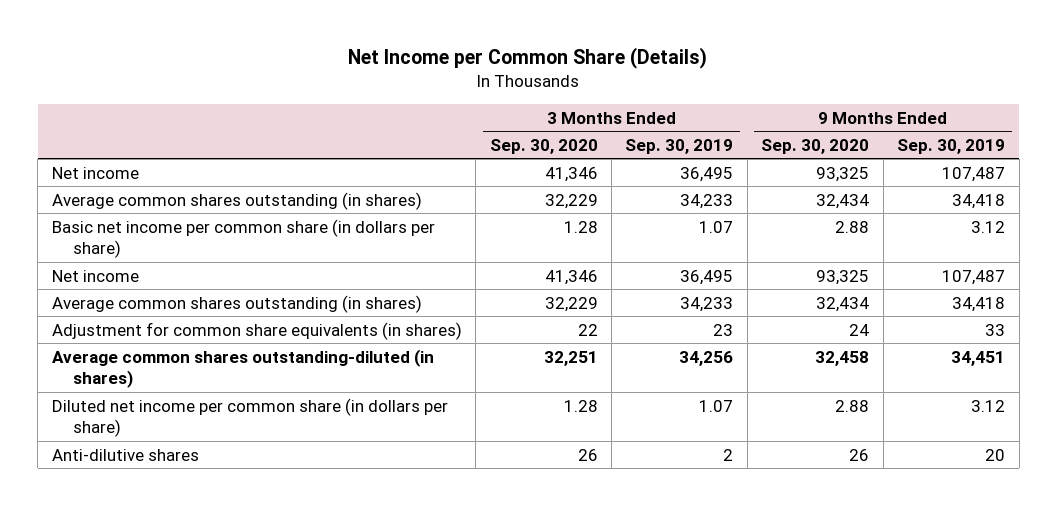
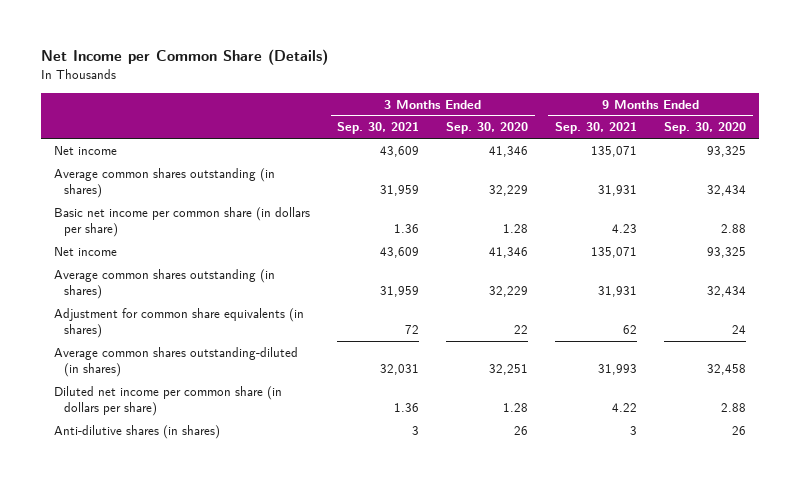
[625,138,734,154] Sep. 30, 2019 -> none
[897,138,1006,154] Sep. 30, 2019 -> none
none -> [337,122,420,135] Sep. 30, 2021
none -> [555,122,638,135] Sep. 30, 2021
[51,448,199,461] Anti-dilutive shares -> [54,425,221,440] Anti-dilutive shares (in shares)

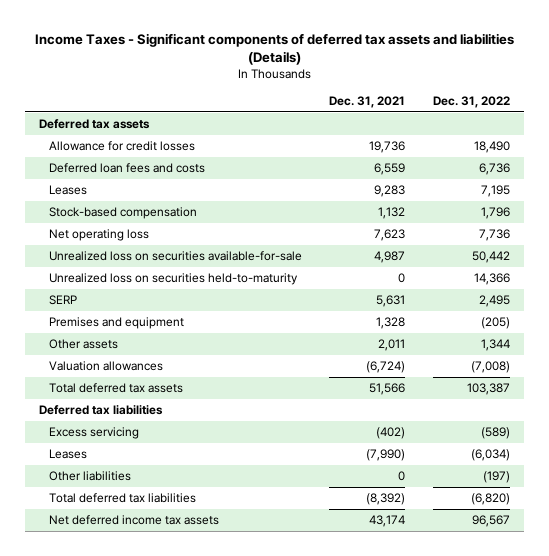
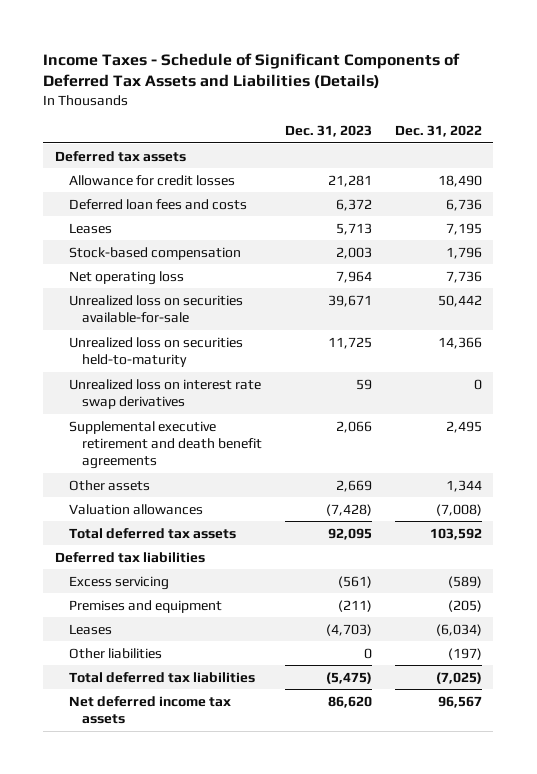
[34,32,514,65] Income Taxes - Significant components of deferred tax assets and liabilities (Details) -> [43,52,461,90] Income Taxes - Schedule of Significant Components of Deferred Tax Assets and Liabilities (Details)
[329,95,406,108] Dec. 31, 2021 -> none
none -> [285,125,373,138] Dec. 31, 2023
none -> [68,378,261,410] Unrealized loss on interest rate swap derivatives
[48,295,77,306] SERP -> [68,420,263,470] Supplemental executive retirement and death benefit agreements
[467,383,511,396] 103,387 -> [429,527,482,540] 103,592
[48,317,184,330] Premises and equipment -> [68,599,222,613] Premises and equipment
[471,493,511,506] (6,820) -> [435,671,482,684] (7,025)

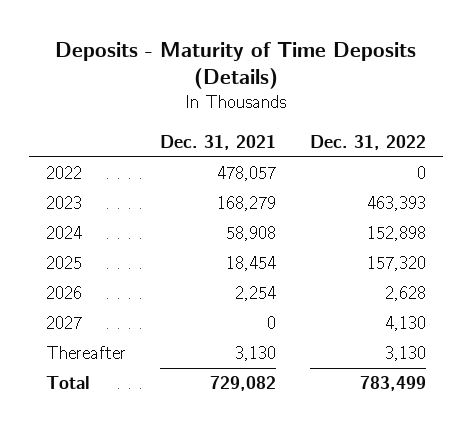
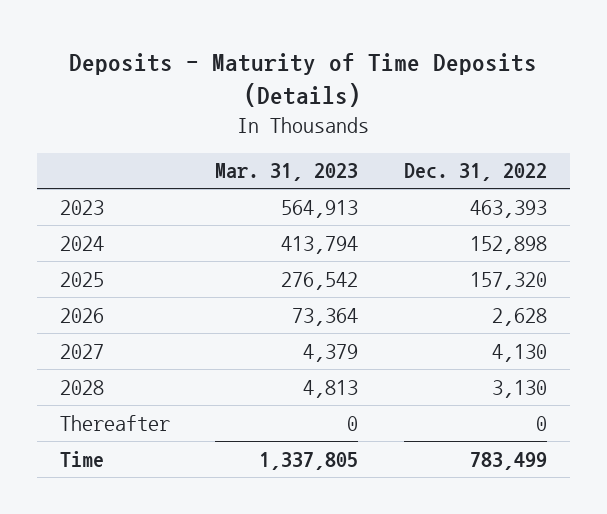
[159,134,276,150] Dec. 31, 2021 -> none
none -> [215,163,359,182] Mar. 31, 2023
[45,166,82,180] 2022 -> none
none -> [59,379,104,395] 2028
[384,346,426,362] 3,130 -> [535,415,547,431] 0
[45,376,90,390] Total -> [59,450,104,467] Time

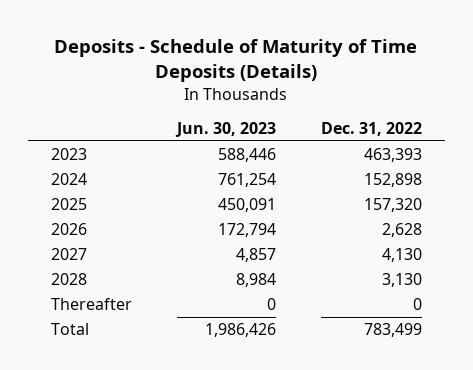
[69,52,538,107] Deposits - Maturity of Time Deposits (Details) -> [54,38,418,82] Deposits - Schedule of Maturity of Time Deposits (Details)
[215,163,359,182] Mar. 31, 2023 -> none
none -> [174,122,276,138] Jun. 30, 2023
[59,450,104,467] Time -> [50,323,89,336] Total

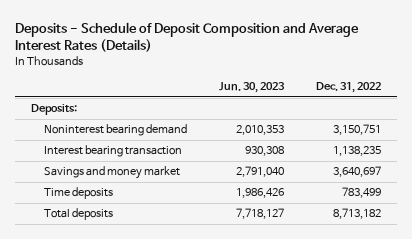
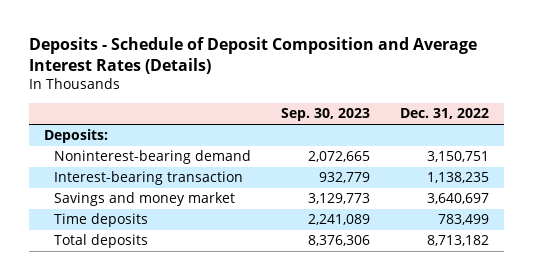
[219,82,286,94] Jun. 30, 2023 -> none
none -> [281,108,371,122] Sep. 30, 2023
[44,124,188,137] Noninterest bearing demand -> [54,150,252,165] Noninterest-bearing demand
[44,145,183,158] Interest bearing transaction -> [54,171,244,186] Interest-bearing transaction

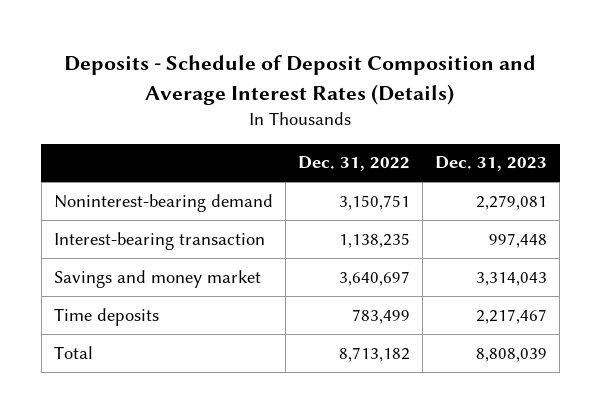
[281,108,371,122] Sep. 30, 2023 -> none
none -> [435,156,548,172] Dec. 31, 2023
[43,129,108,144] Deposits: -> none
[54,234,149,249] Total deposits -> [53,345,93,359] Total

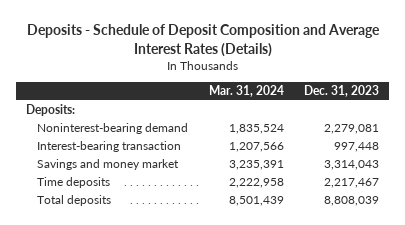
[297,156,410,172] Dec. 31, 2022 -> none
none -> [208,85,284,98] Mar. 31, 2024
none -> [26,104,76,117] Deposits:
[53,345,93,359] Total -> [37,195,112,207] Total deposits

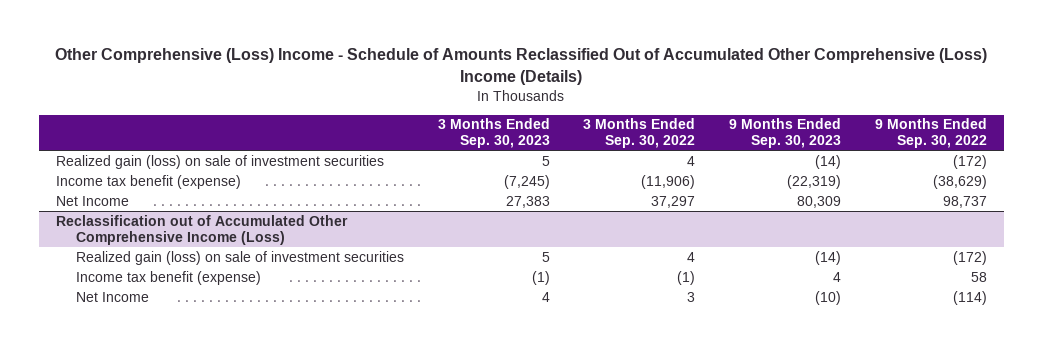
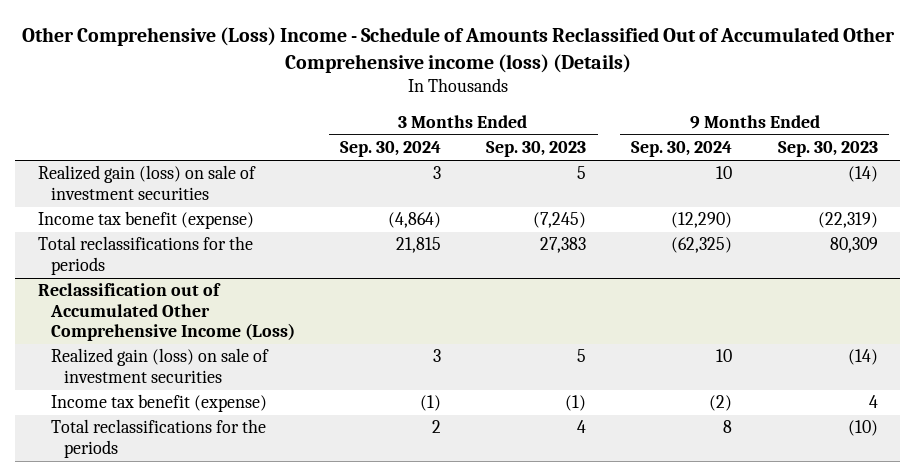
[55,48,988,85] Other Comprehensive (Loss) Income - Schedule of Amounts Reclassified Out of Accumulated Other Comprehensive (Loss) Income (Details) -> [21,27,895,73] Other Comprehensive (Loss) Income - Schedule of Amounts Reclassified Out of Accumulated Other Comprehensive income (loss) (Details)
[583,118,696,149] 3 Months Ended Sep. 30, 2022 -> none
[874,118,987,149] 9 Months Ended Sep. 30, 2022 -> none
none -> [339,141,441,158] Sep. 30, 2024
none -> [631,141,733,158] Sep. 30, 2024
[55,195,129,206] Net Income -> [37,236,253,275] Total reclassifications for the periods
[75,291,149,302] Net Income -> [50,419,266,458] Total reclassifications for the periods

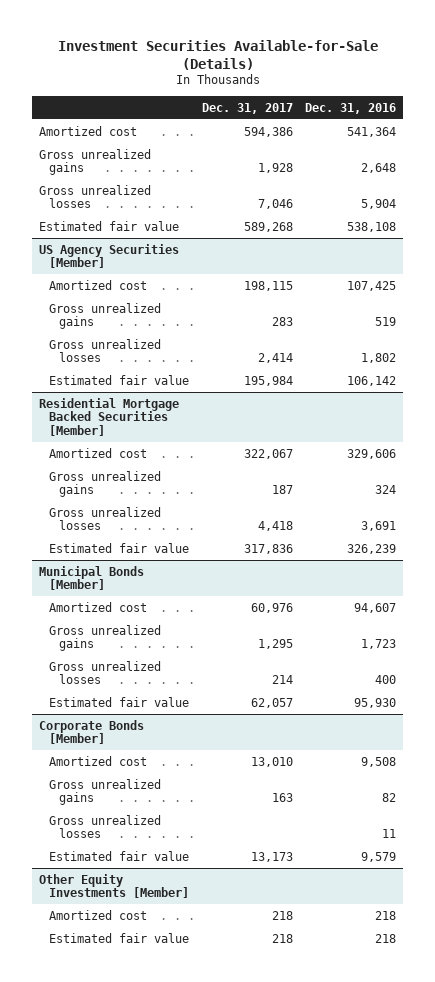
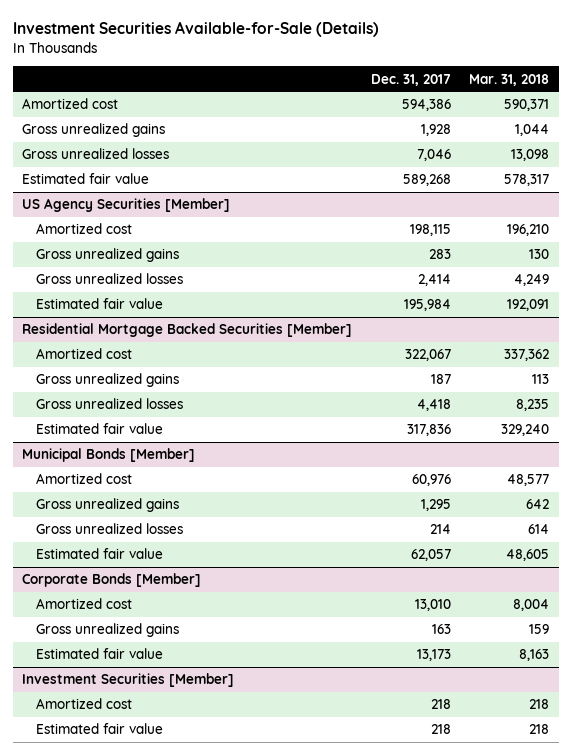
[305,102,397,114] Dec. 31, 2016 -> none
none -> [469,73,550,86] Mar. 31, 2018
[48,814,161,839] Gross unrealized losses -> none
[38,873,189,899] Other Equity Investments [Member] -> [22,673,235,688] Investment Securities [Member]

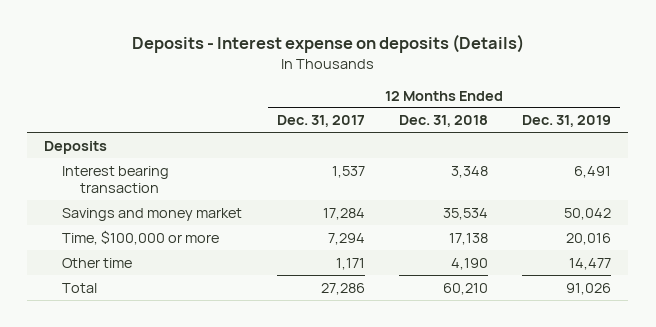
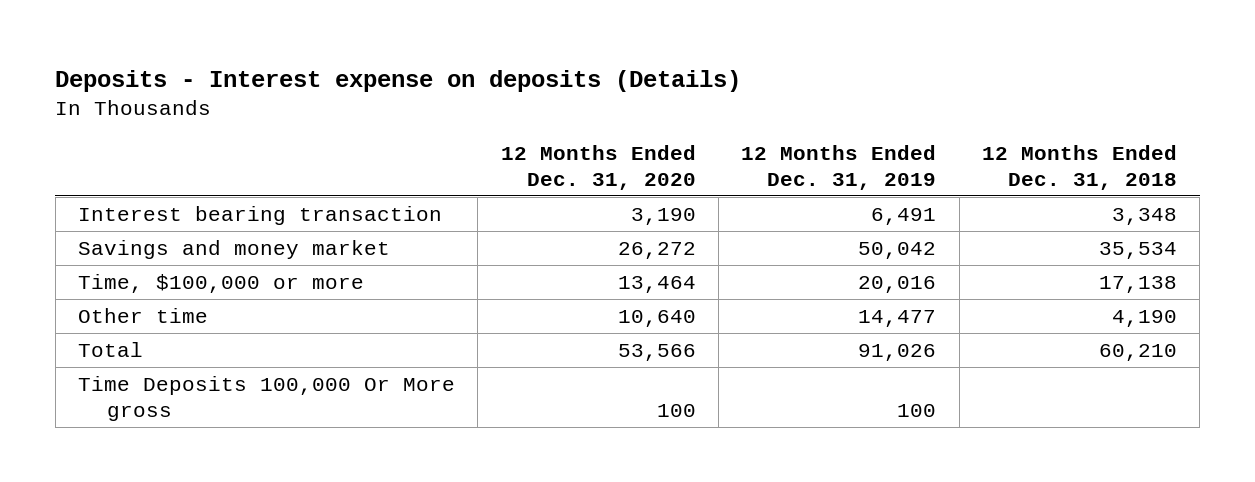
[276,115,365,128] Dec. 31, 2017 -> none
none -> [500,144,696,190] 12 Months Ended Dec. 31, 2020
[44,140,108,154] Deposits -> none
none -> [78,375,456,421] Time Deposits 100,000 Or More gross

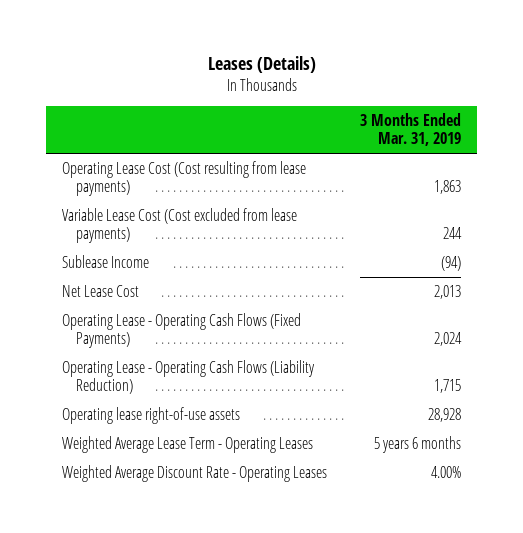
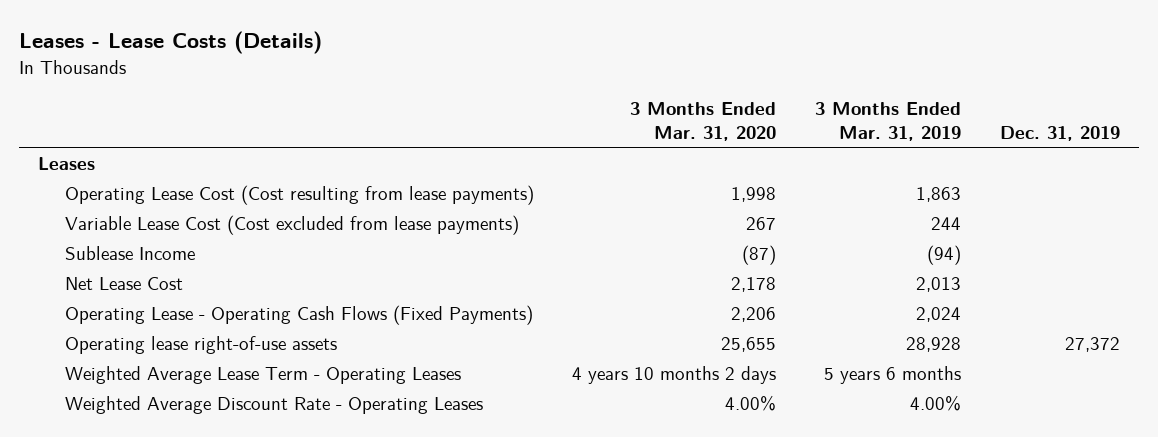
[207,56,316,74] Leases (Details) -> [18,31,322,55] Leases - Lease Costs (Details)
none -> [630,101,777,141] 3 Months Ended Mar. 31, 2020
none -> [999,125,1120,141] Dec. 31, 2019
none -> [38,156,96,170] Leases
[62,359,316,395] Operating Lease - Operating Cash Flows (Liability Reduction) -> none

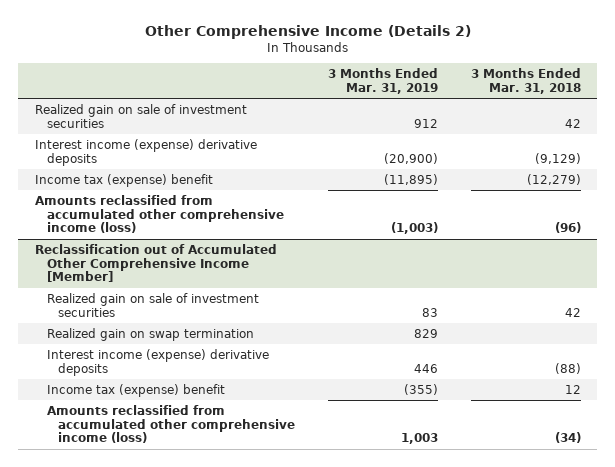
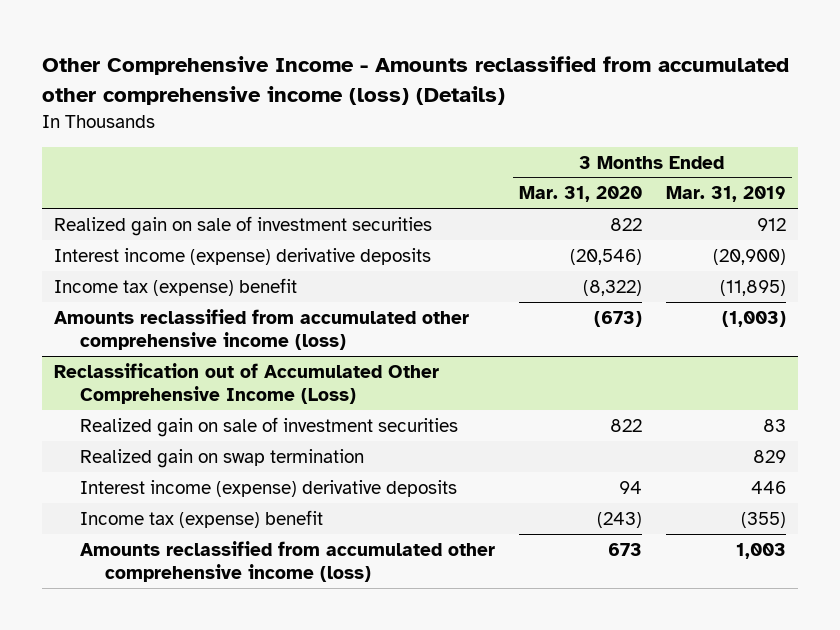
[144,25,471,40] Other Comprehensive Income (Details 2) -> [42,55,790,105] Other Comprehensive Income - Amounts reclassified from accumulated other comprehensive income (loss) (Details)
[470,68,581,95] 3 Months Ended Mar. 31, 2018 -> none
none -> [518,186,642,203] Mar. 31, 2020
[34,243,277,283] Reclassification out of Accumulated Other Comprehensive Income [Member] -> [54,362,440,405] Reclassification out of Accumulated Other Comprehensive Income (Loss)

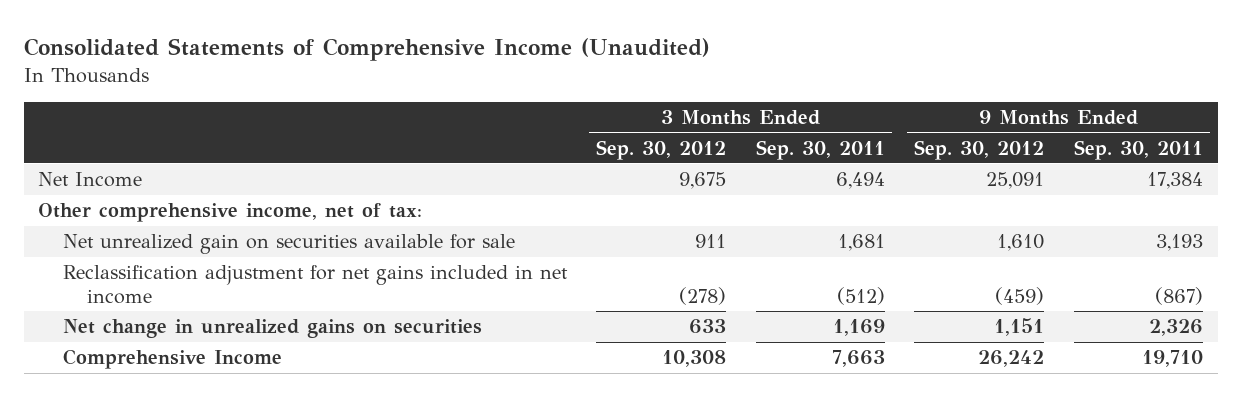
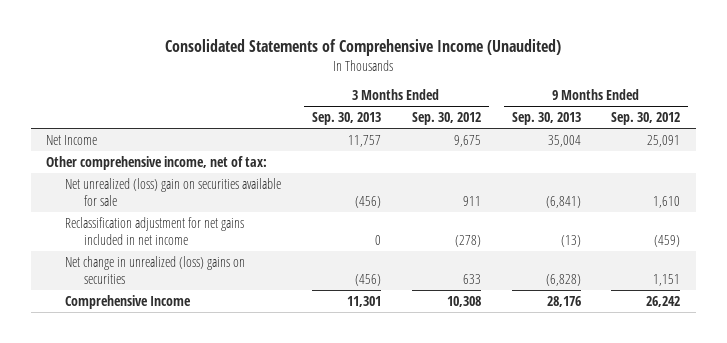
[755,139,885,160] Sep. 30, 2011 -> none
[1074,139,1204,160] Sep. 30, 2011 -> none
none -> [312,112,382,126] Sep. 30, 2013
none -> [511,112,581,126] Sep. 30, 2013
[62,234,515,255] Net unrealized gain on securities available for sale -> [65,177,282,207] Net unrealized (loss) gain on securities available for sale
[62,319,482,339] Net change in unrealized gains on securities -> [65,255,246,285] Net change in unrealized (loss) gains on securities

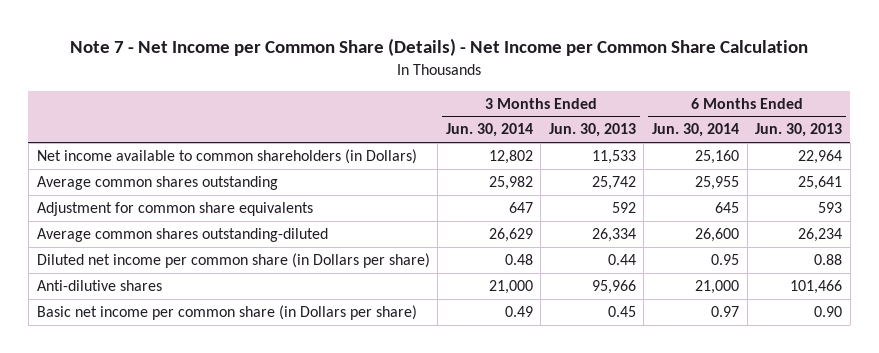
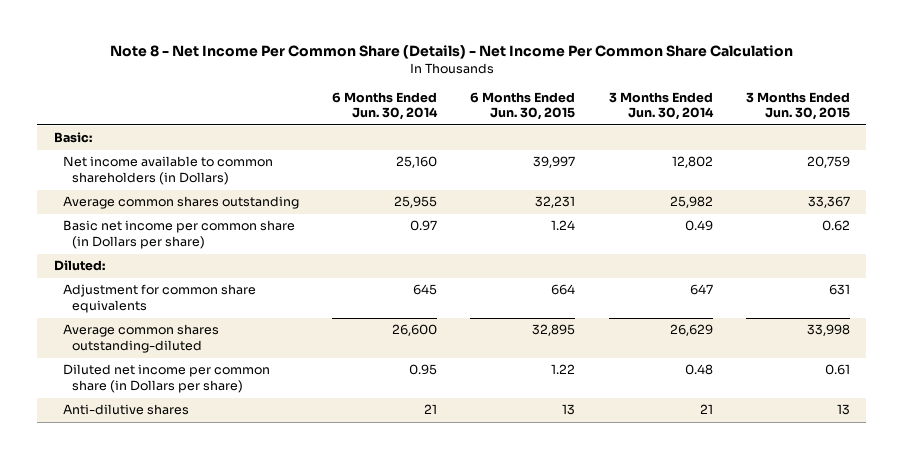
[70,38,809,57] Note 7 - Net Income per Common Share (Details) - Net Income per Common Share Calculation -> [109,45,793,60] Note 8 - Net Income Per Common Share (Details) - Net Income Per Common Share Calculation
[548,123,636,138] Jun. 30, 2013 -> none
[755,123,843,138] Jun. 30, 2013 -> none
none -> [470,91,576,121] 6 Months Ended Jun. 30, 2015
none -> [745,91,850,121] 3 Months Ended Jun. 30, 2015
none -> [53,132,92,144] Basic:
[36,305,417,321] Basic net income per common share (in Dollars per share) -> [63,220,296,250] Basic net income per common share (in Dollars per share)
none -> [53,260,105,272] Diluted:
[488,280,533,295] 21,000 -> [699,404,713,415] 21
[695,280,740,295] 21,000 -> [424,404,438,415] 21

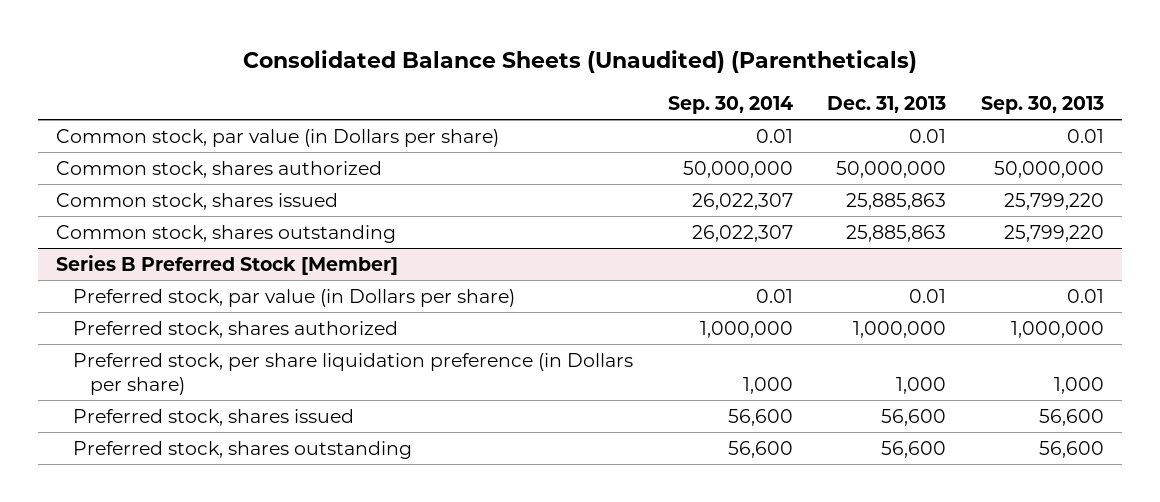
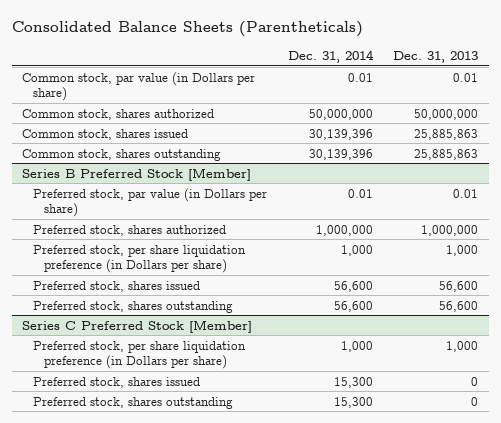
[243,50,918,74] Consolidated Balance Sheets (Unaudited) (Parentheticals) -> [11,21,363,38] Consolidated Balance Sheets (Parentheticals)
[667,95,793,114] Sep. 30, 2014 -> none
[981,95,1105,114] Sep. 30, 2013 -> none
none -> [287,49,374,63] Dec. 31, 2014
none -> [22,319,253,333] Series C Preferred Stock [Member]
none -> [32,340,246,370] Preferred stock, per share liquidation preference (in Dollars per share)
none -> [32,376,200,388] Preferred stock, shares issued
none -> [32,396,233,409] Preferred stock, shares outstanding

